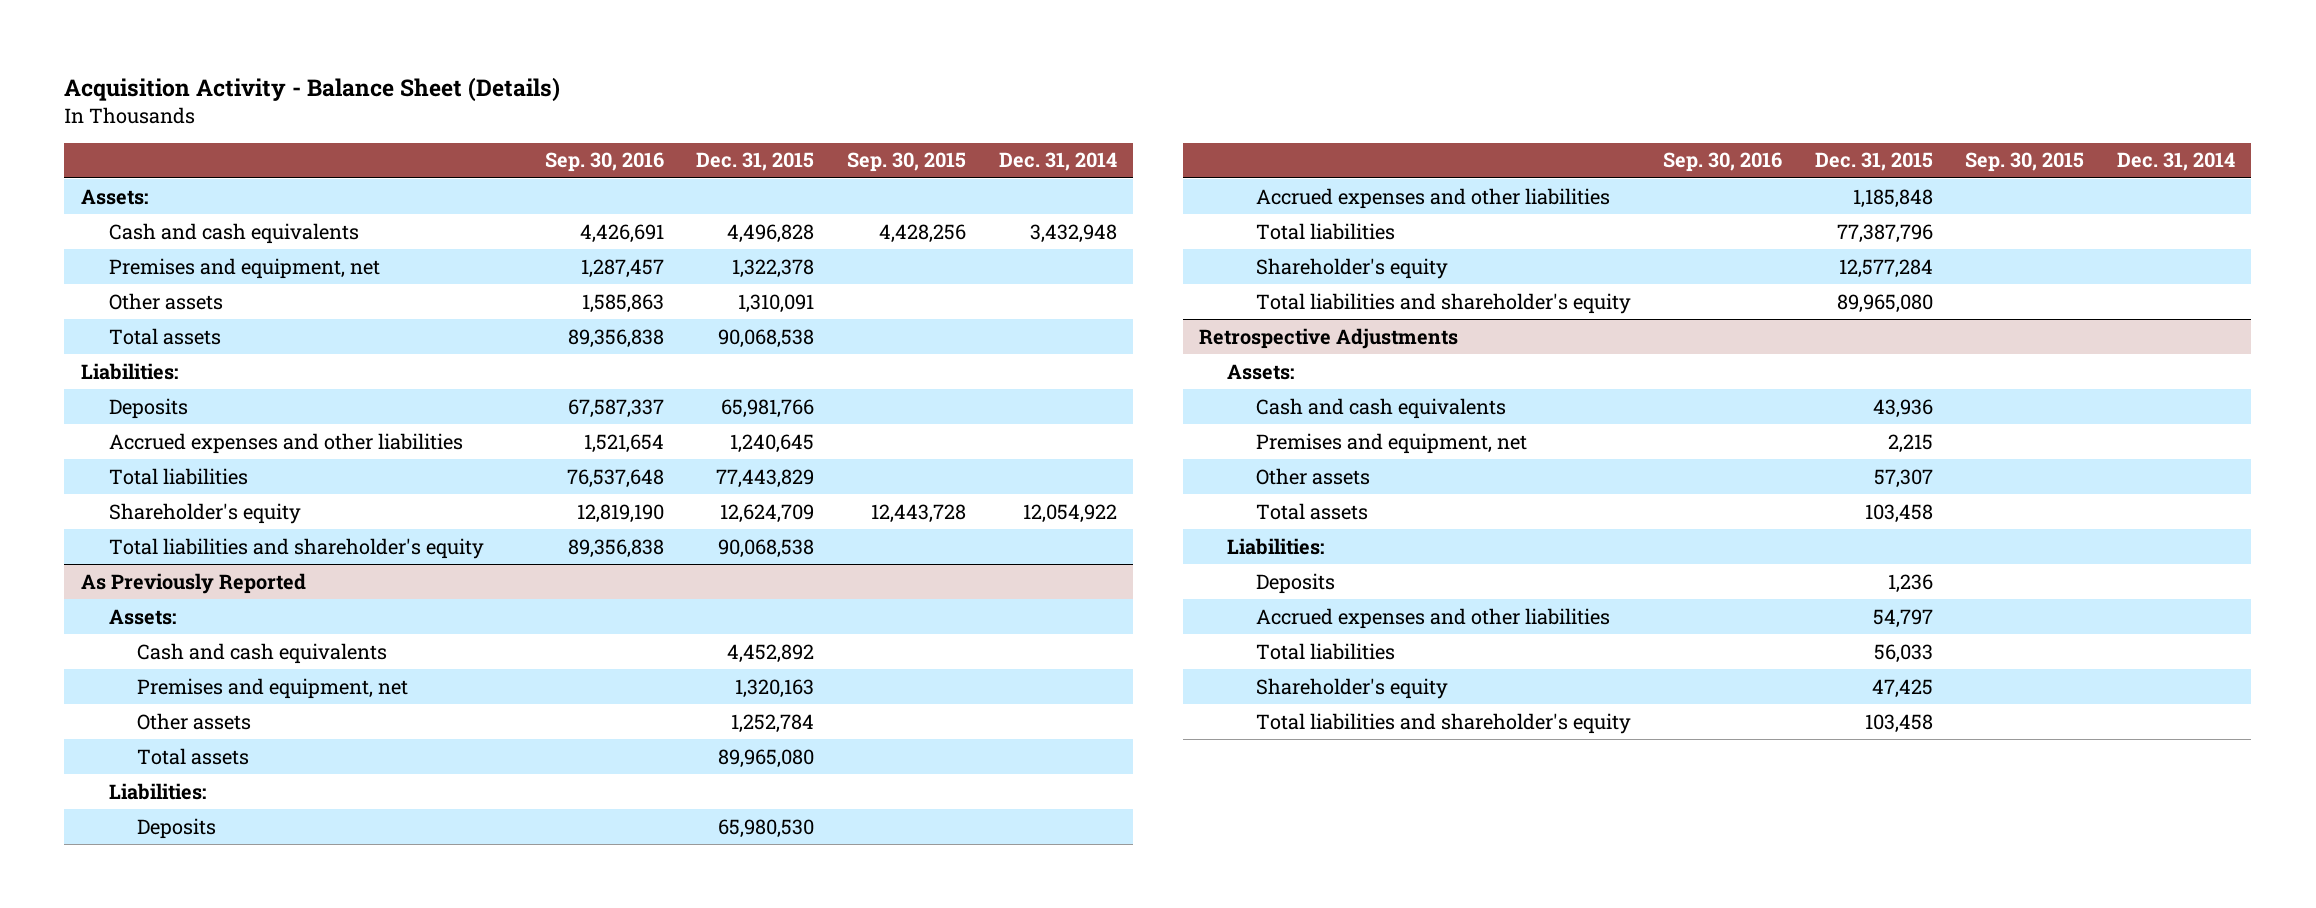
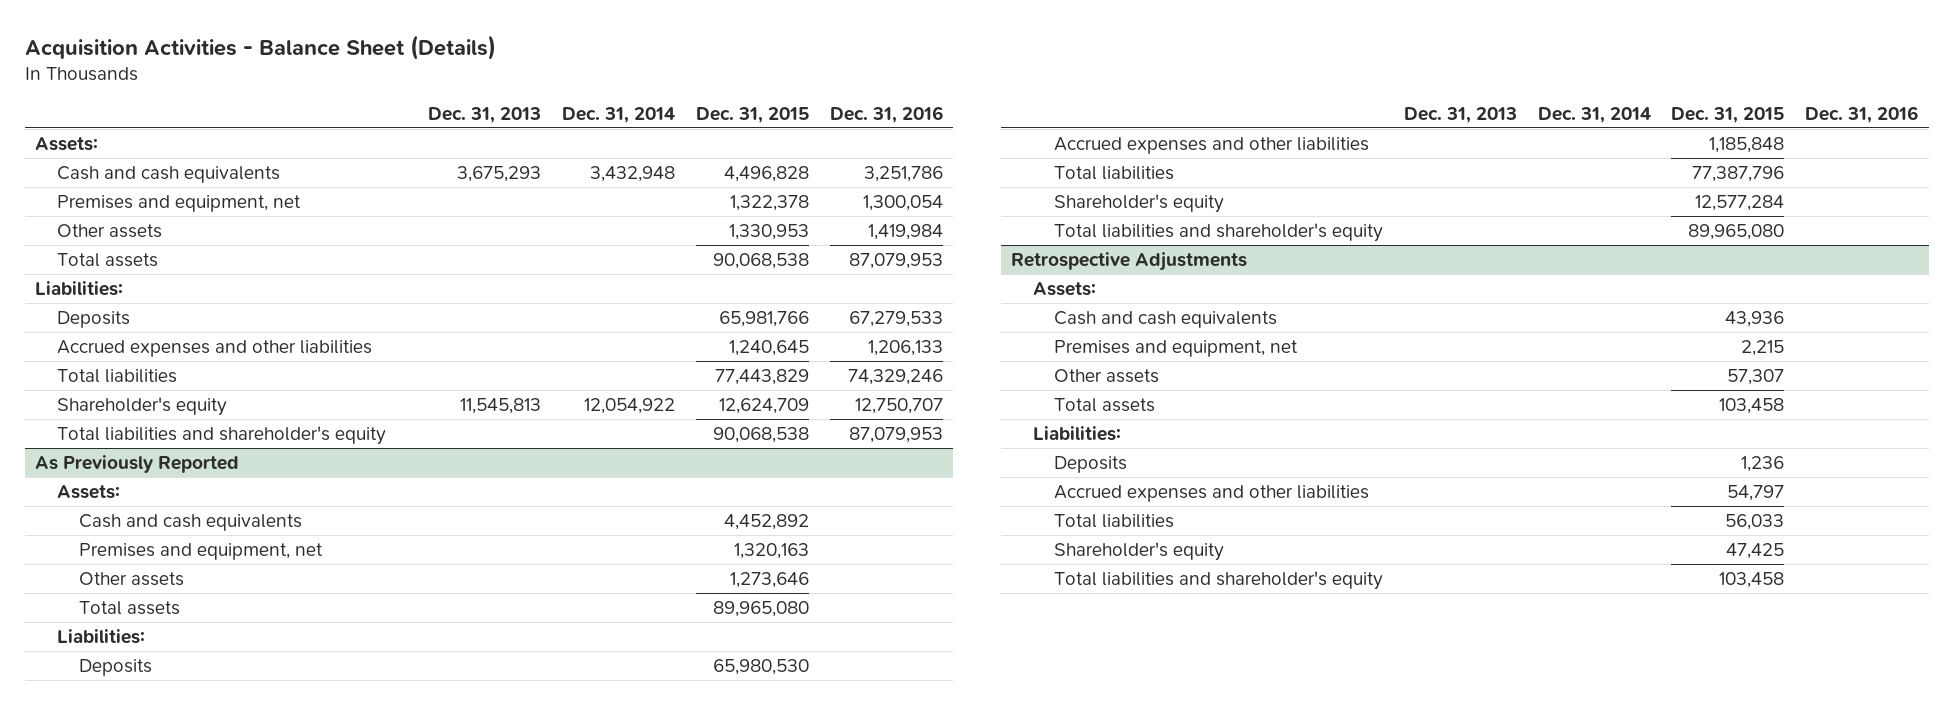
[64,76,561,102] Acquisition Activity - Balance Sheet (Details) -> [25,34,497,60] Acquisition Activities - Balance Sheet (Details)
[544,152,664,173] Sep. 30, 2016 -> none
[846,152,966,173] Sep. 30, 2015 -> none
none -> [428,106,542,123] Dec. 31, 2013
none -> [829,105,943,123] Dec. 31, 2016
[738,293,815,313] 1,310,091 -> [728,223,809,240] 1,330,953
[731,713,815,733] 1,252,784 -> [729,571,809,588] 1,273,646

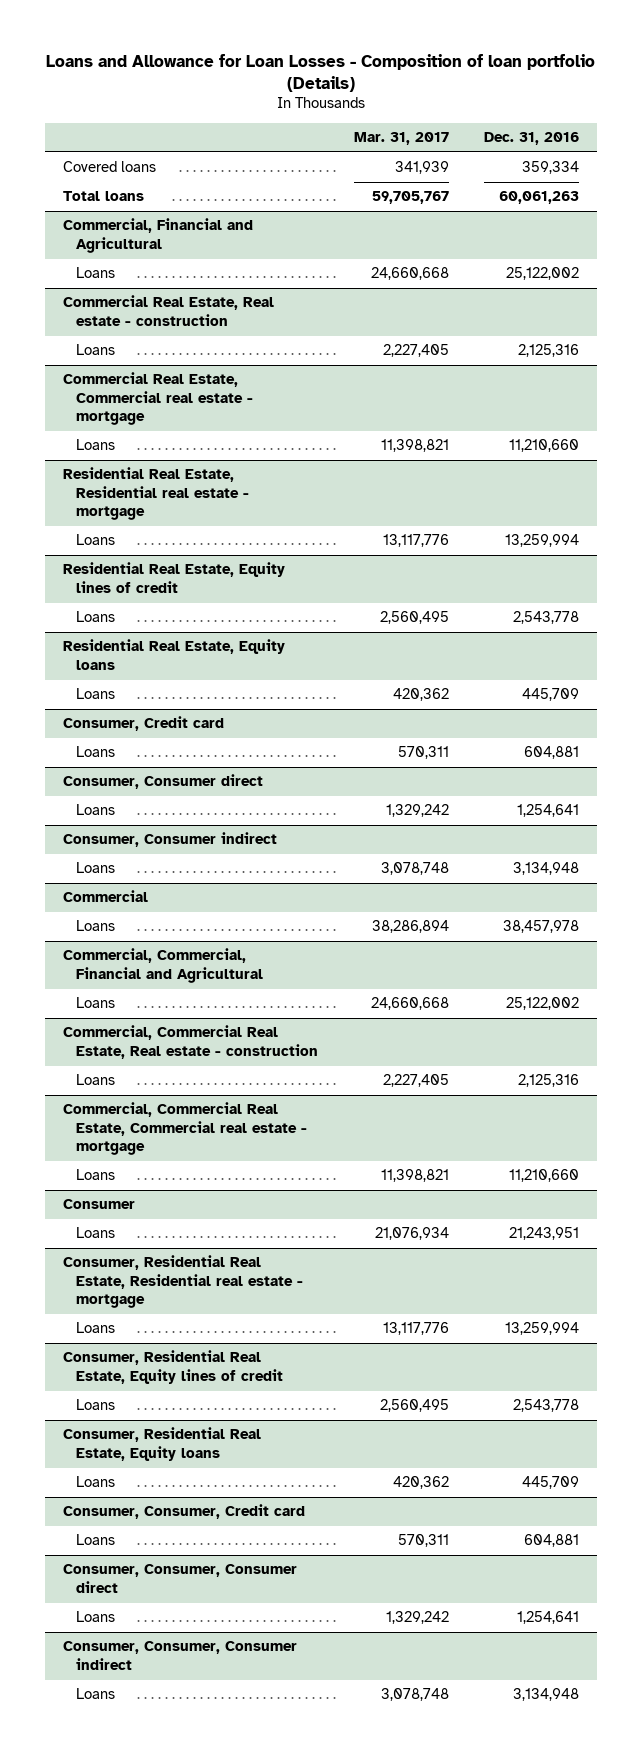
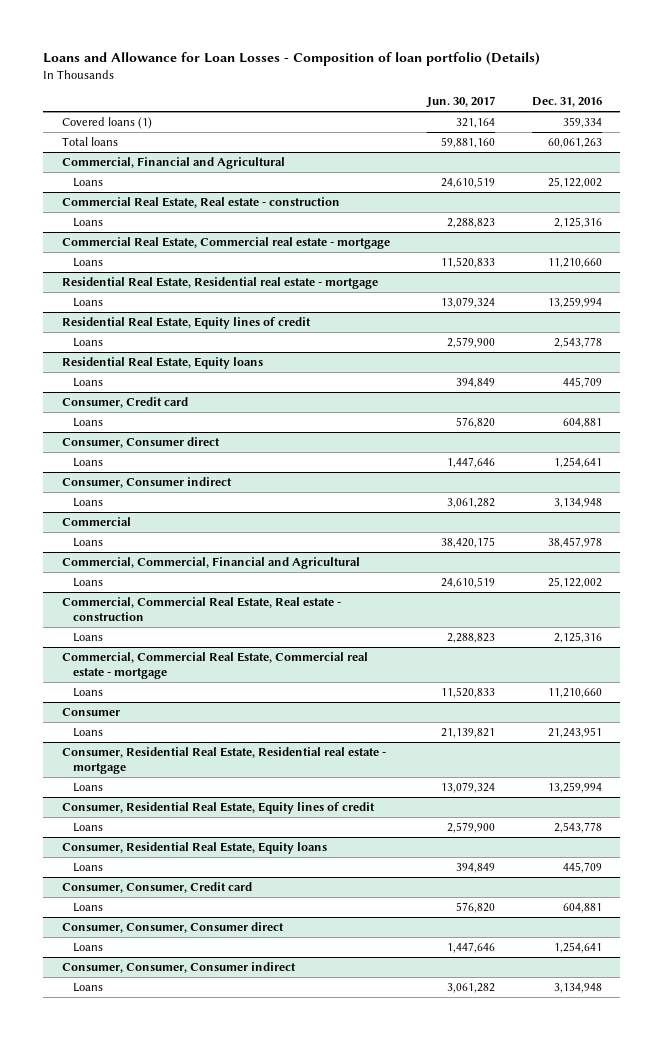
[353,132,449,146] Mar. 31, 2017 -> none
none -> [425,96,495,109] Jun. 30, 2017
[62,161,156,173] Covered loans -> [61,116,152,129] Covered loans (1)

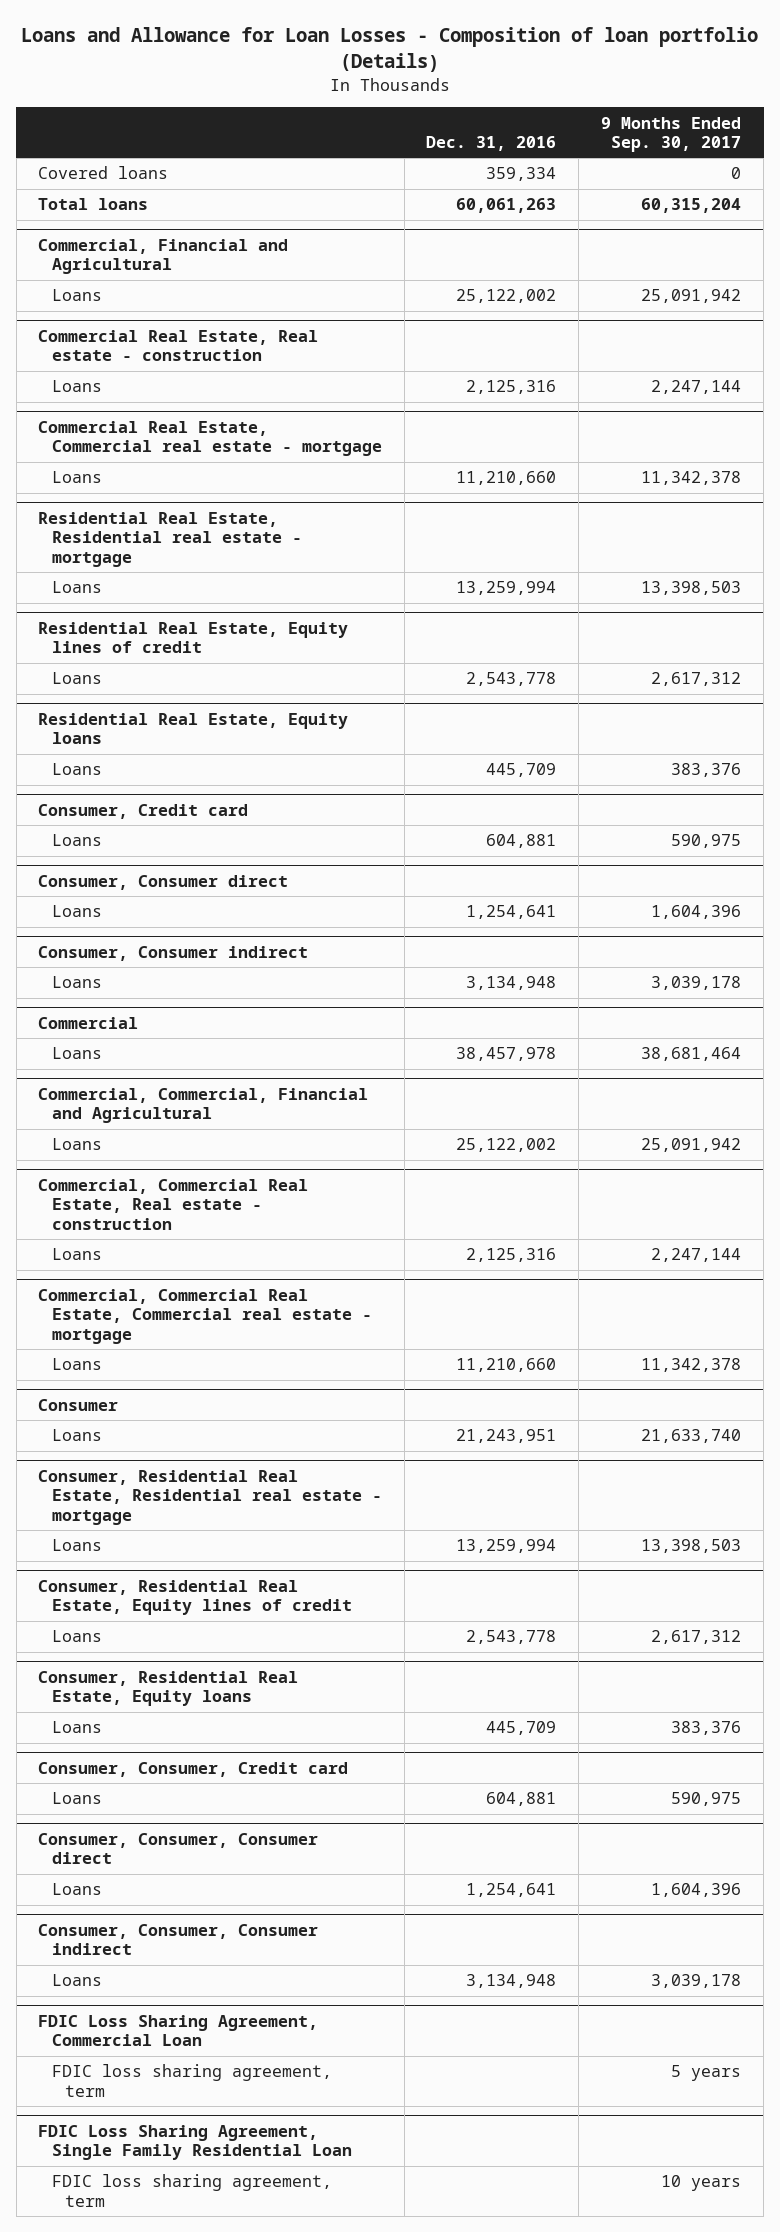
[425,96,495,109] Jun. 30, 2017 -> none
none -> [601,116,742,153] 9 Months Ended Sep. 30, 2017
[61,116,152,129] Covered loans (1) -> [38,166,169,180] Covered loans
none -> [38,2015,319,2047] FDIC Loss Sharing Agreement, Commercial Loan
none -> [51,2064,332,2097] FDIC loss sharing agreement, term
none -> [38,2125,352,2161] FDIC Loss Sharing Agreement, Single Family Residential Loan
none -> [51,2174,332,2207] FDIC loss sharing agreement, term

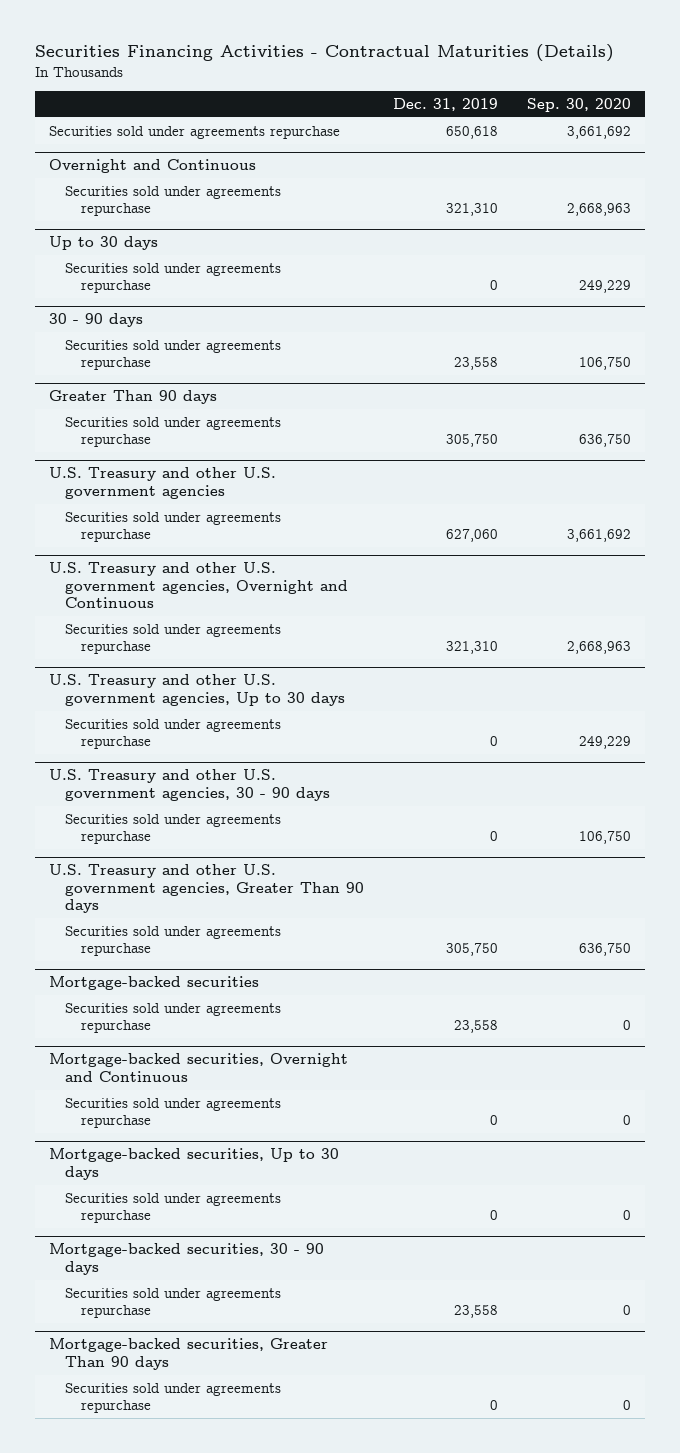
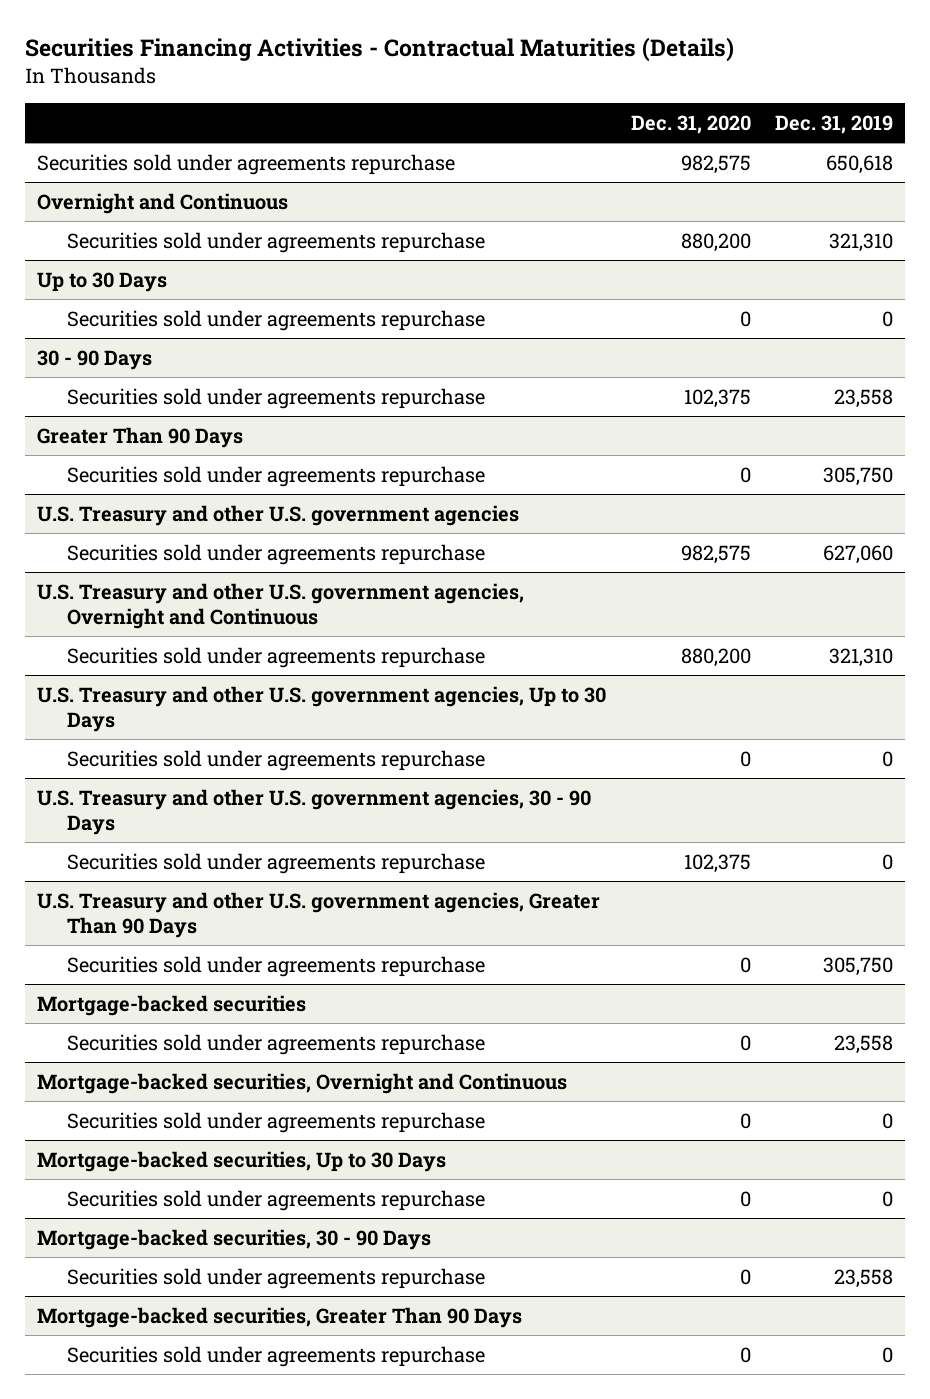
[526,97,631,112] Sep. 30, 2020 -> none
none -> [630,115,751,135] Dec. 31, 2020
[49,236,159,251] Up to 30 days -> [37,271,168,292] Up to 30 Days
[49,313,144,328] 30 - 90 days -> [37,349,153,370] 30 - 90 Days
[49,390,218,405] Greater Than 90 days -> [37,426,244,448] Greater Than 90 Days
[49,674,346,706] U.S. Treasury and other U.S. government agencies, Up to 30 days -> [37,685,607,732] U.S. Treasury and other U.S. government agencies, Up to 30 Days
[49,769,331,801] U.S. Treasury and other U.S. government agencies, 30 - 90 days -> [37,788,592,835] U.S. Treasury and other U.S. government agencies, 30 - 90 Days
[49,864,365,913] U.S. Treasury and other U.S. government agencies, Greater Than 90 days -> [37,891,601,938] U.S. Treasury and other U.S. government agencies, Greater Than 90 Days
[49,1148,340,1180] Mortgage-backed securities, Up to 30 days -> [37,1150,447,1172] Mortgage-backed securities, Up to 30 Days
[49,1243,325,1275] Mortgage-backed securities, 30 - 90 days -> [37,1228,432,1250] Mortgage-backed securities, 30 - 90 Days
[49,1338,329,1370] Mortgage-backed securities, Greater Than 90 days -> [37,1306,523,1328] Mortgage-backed securities, Greater Than 90 Days

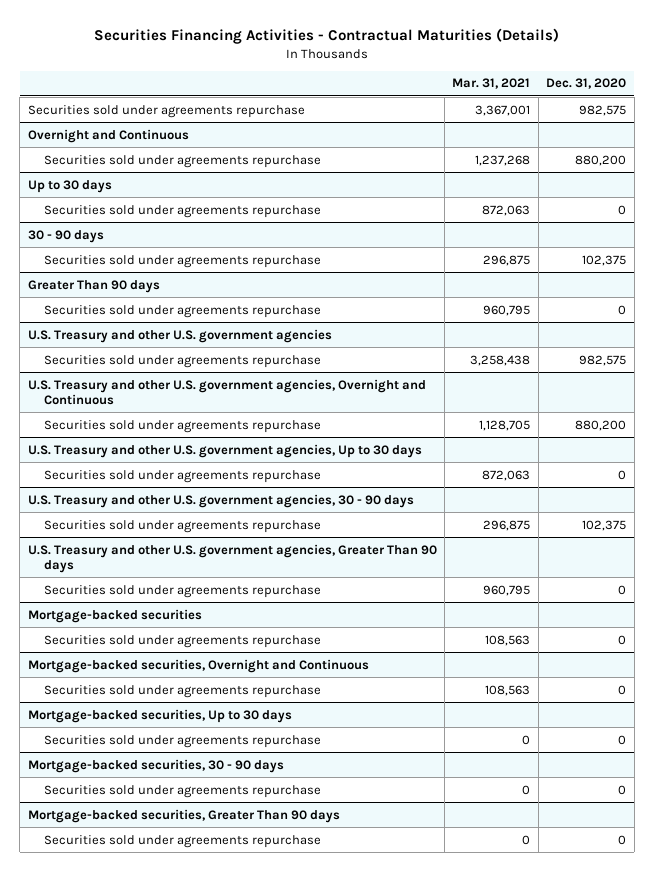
[775,115,894,135] Dec. 31, 2019 -> none
none -> [452,78,531,90] Mar. 31, 2021
[37,271,168,292] Up to 30 Days -> [27,179,112,193] Up to 30 days
[37,349,153,370] 30 - 90 Days -> [27,229,104,243] 30 - 90 days
[37,426,244,448] Greater Than 90 Days -> [27,279,160,293] Greater Than 90 days
[37,685,607,732] U.S. Treasury and other U.S. government agencies, Up to 30 Days -> [27,443,422,458] U.S. Treasury and other U.S. government agencies, Up to 30 days
[37,788,592,835] U.S. Treasury and other U.S. government agencies, 30 - 90 Days -> [27,493,414,508] U.S. Treasury and other U.S. government agencies, 30 - 90 days
[37,891,601,938] U.S. Treasury and other U.S. government agencies, Greater Than 90 Days -> [27,543,437,573] U.S. Treasury and other U.S. government agencies, Greater Than 90 days
[37,1150,447,1172] Mortgage-backed securities, Up to 30 Days -> [27,708,292,723] Mortgage-backed securities, Up to 30 days
[37,1228,432,1250] Mortgage-backed securities, 30 - 90 Days -> [27,758,284,773] Mortgage-backed securities, 30 - 90 days
[37,1306,523,1328] Mortgage-backed securities, Greater Than 90 Days -> [27,808,340,823] Mortgage-backed securities, Greater Than 90 days

